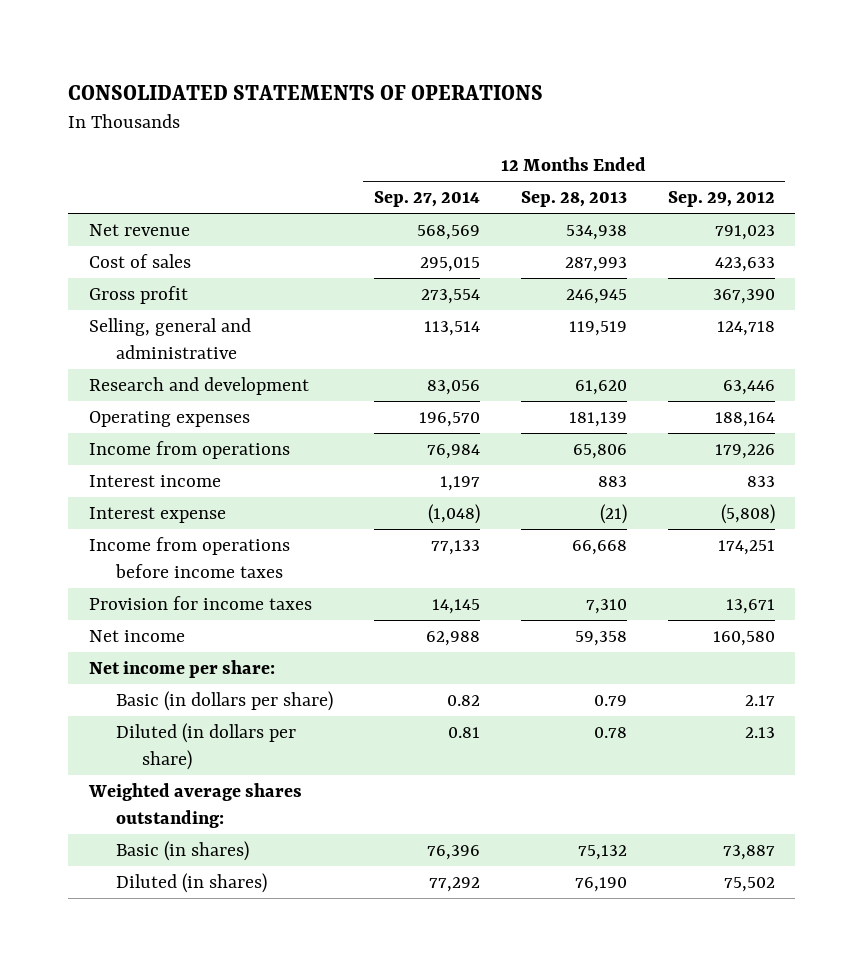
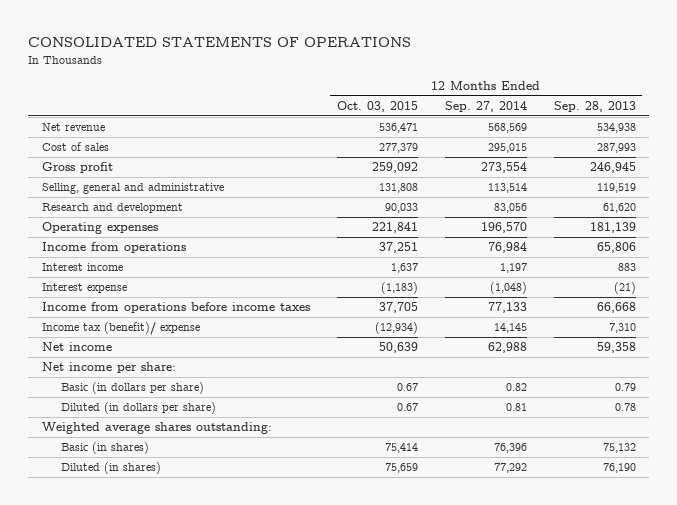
[667,191,775,208] Sep. 29, 2012 -> none
none -> [336,101,418,113] Oct. 03, 2015
[88,595,312,610] Provision for income taxes -> [41,322,200,336] Income tax (benefit)/ expense

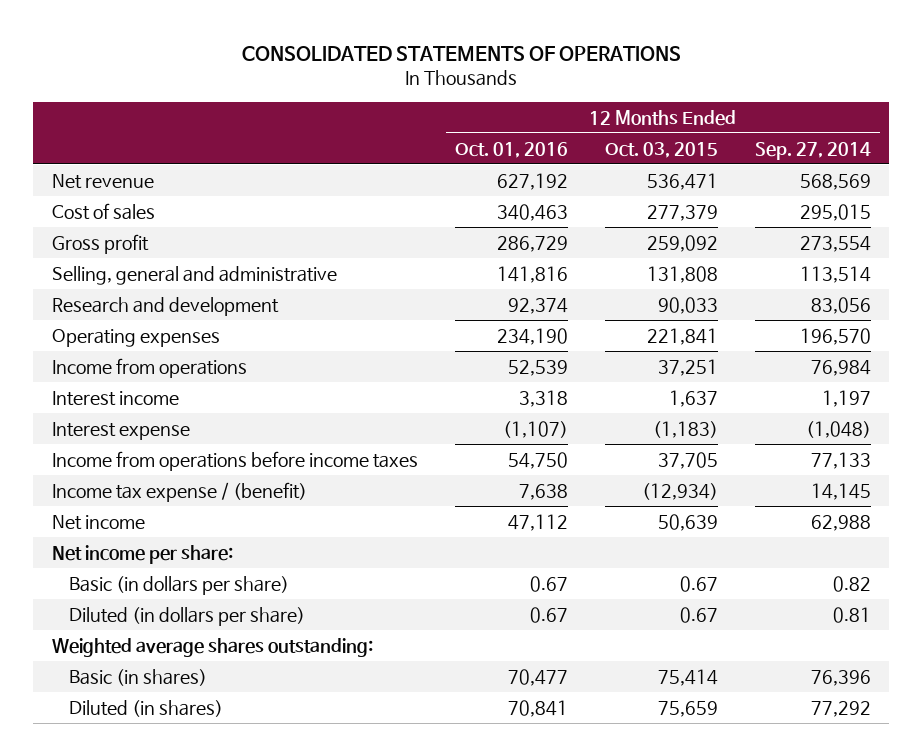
[553,101,636,113] Sep. 28, 2013 -> none
none -> [454,141,568,158] Oct. 01, 2016
[41,322,200,336] Income tax (benefit)/ expense -> [51,481,307,502] Income tax expense / (benefit)

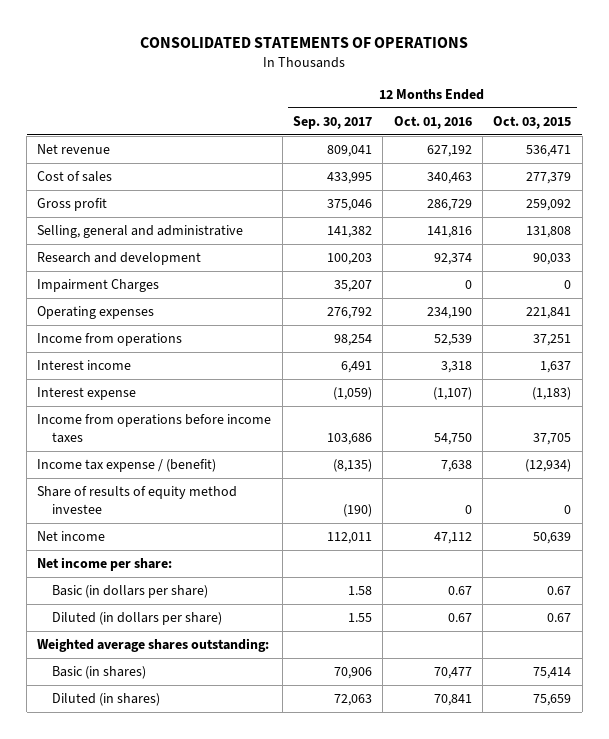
[754,141,871,160] Sep. 27, 2014 -> none
none -> [293,115,373,129] Sep. 30, 2017
none -> [37,279,160,293] Impairment Charges
none -> [37,486,238,514] Share of results of equity method investee

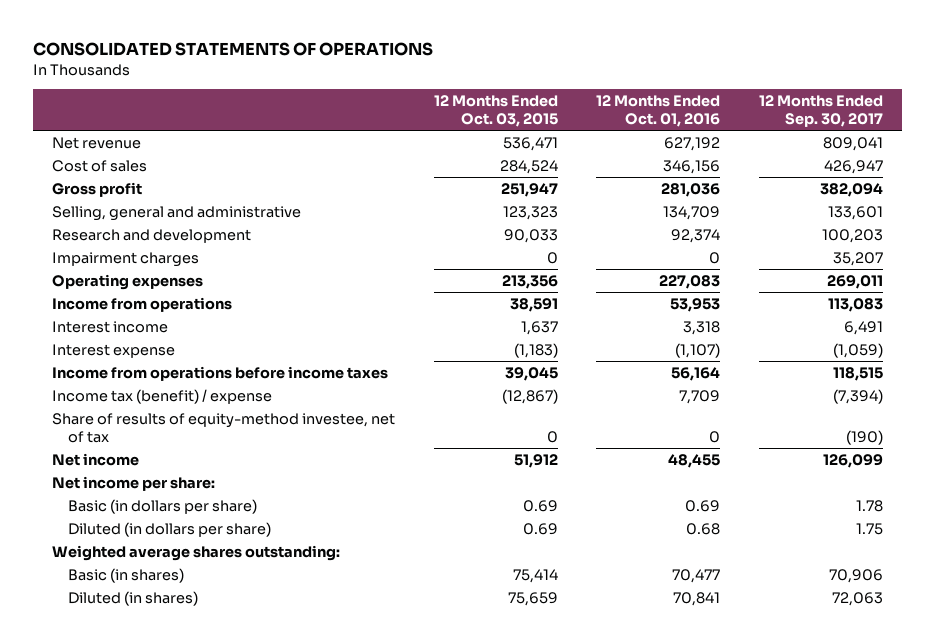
[327,172,373,185] 433,995 -> [823,159,883,174] 426,947
[426,172,472,185] 340,463 -> [663,159,721,174] 346,156
[526,172,572,185] 277,379 -> [499,159,558,174] 284,524
[327,199,373,212] 375,046 -> [819,182,883,197] 382,094
[426,199,472,212] 286,729 -> [661,182,721,197] 281,036
[526,199,572,212] 259,092 -> [500,182,558,197] 251,947
[327,226,373,239] 141,382 -> [827,205,883,220] 133,601
[426,226,472,239] 141,816 -> [663,205,721,220] 134,709
[526,226,572,239] 131,808 -> [502,205,558,220] 123,323
[37,279,160,293] Impairment Charges -> [52,251,200,267] Impairment charges
[327,307,373,320] 276,792 -> [826,274,883,289] 269,011
[426,307,472,320] 234,190 -> [659,274,721,289] 227,083
[526,307,572,320] 221,841 -> [501,274,558,289] 213,356
[334,334,373,347] 98,254 -> [827,297,883,312] 113,083
[433,334,472,347] 52,539 -> [670,297,721,312] 53,953
[533,334,572,347] 37,251 -> [509,297,558,312] 38,591
[327,432,373,445] 103,686 -> [832,366,883,381] 118,515
[433,432,472,445] 54,750 -> [671,366,721,381] 56,164
[533,432,572,445] 37,705 -> [504,366,558,381] 39,045
[37,459,217,473] Income tax expense / (benefit) -> [52,388,273,404] Income tax (benefit) / expense
[333,459,373,473] (8,135) -> [832,388,883,404] (7,394)
[440,460,472,473] 7,638 -> [679,389,721,404] 7,709
[525,459,572,473] (12,934) -> [501,388,558,404] (12,867)
[37,486,238,514] Share of results of equity method investee -> [52,412,396,443] Share of results of equity-method investee, net of tax
[327,532,373,545] 112,011 -> [822,453,883,468] 126,099
[433,532,472,545] 47,112 -> [668,453,721,468] 48,455
[533,532,572,545] 50,639 -> [513,453,558,468] 51,912
[348,586,373,596] 1.58 -> [855,499,883,512] 1.78
[447,586,472,596] 0.67 -> [685,499,721,512] 0.69
[547,586,572,596] 0.67 -> [522,499,558,512] 0.69
[348,613,373,623] 1.55 -> [855,522,883,535] 1.75
[447,613,472,623] 0.67 -> [686,522,721,535] 0.68
[547,613,572,623] 0.67 -> [522,522,558,535] 0.69

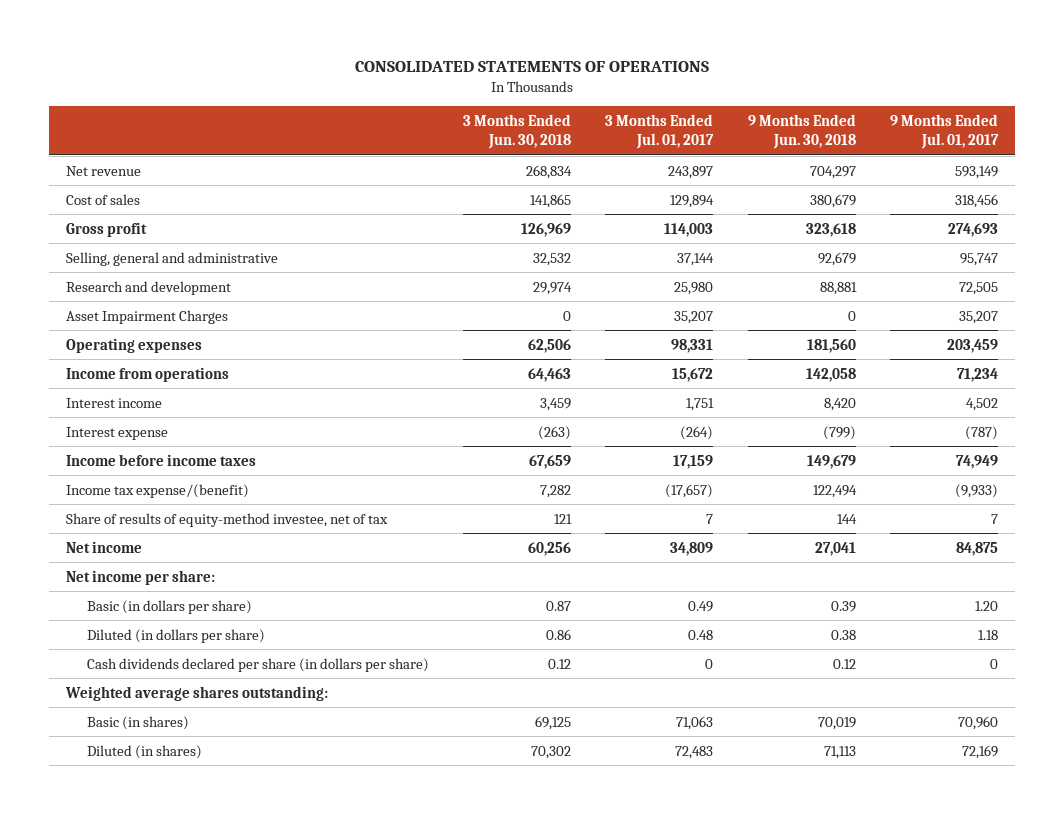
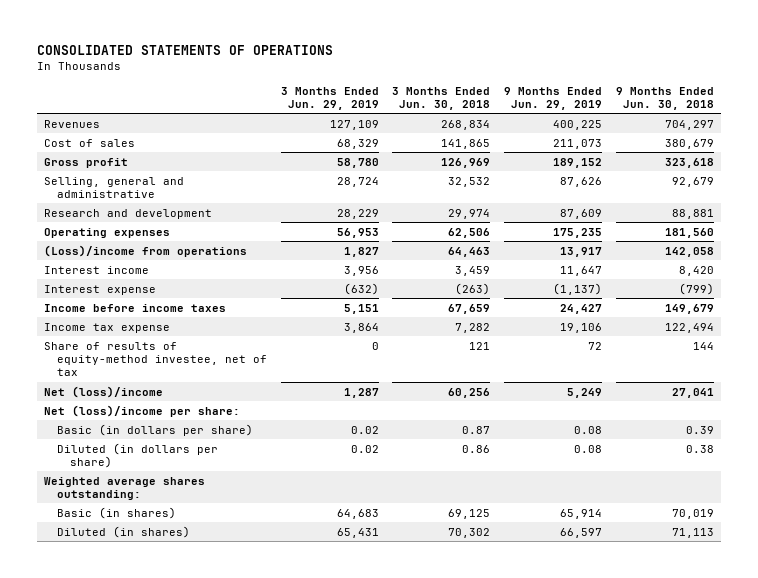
[605,113,715,149] 3 Months Ended Jul. 01, 2017 -> none
[890,113,1000,149] 9 Months Ended Jul. 01, 2017 -> none
none -> [280,86,379,110] 3 Months Ended Jun. 29, 2019
none -> [504,86,603,110] 9 Months Ended Jun. 29, 2019
[66,165,142,176] Net revenue -> [44,119,101,128] Revenues
[66,309,229,324] Asset Impairment Charges -> none
[66,366,230,382] Income from operations -> [44,244,248,257] (Loss)/income from operations
[66,483,250,498] Income tax expense/(benefit) -> [44,322,171,333] Income tax expense
[66,540,143,553] Net income -> [44,385,164,398] Net (loss)/income
[66,569,216,585] Net income per share: -> [44,404,241,417] Net (loss)/income per share:
[86,657,429,672] Cash dividends declared per share (in dollars per share) -> none

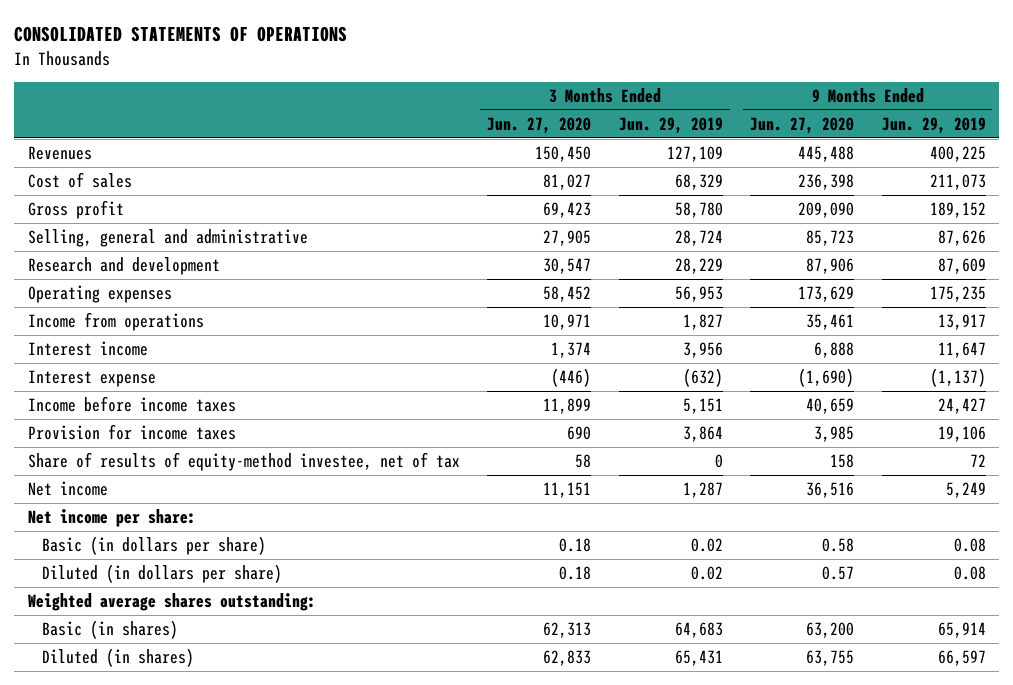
[392,86,491,110] 3 Months Ended Jun. 30, 2018 -> none
[615,86,714,110] 9 Months Ended Jun. 30, 2018 -> none
none -> [487,116,592,134] Jun. 27, 2020
none -> [750,116,855,134] Jun. 27, 2020
[44,244,248,257] (Loss)/income from operations -> [27,311,204,331] Income from operations
[44,322,171,333] Income tax expense -> [27,423,236,440] Provision for income taxes
[44,385,164,398] Net (loss)/income -> [27,480,108,496] Net income
[44,404,241,417] Net (loss)/income per share: -> [27,508,196,527] Net income per share:

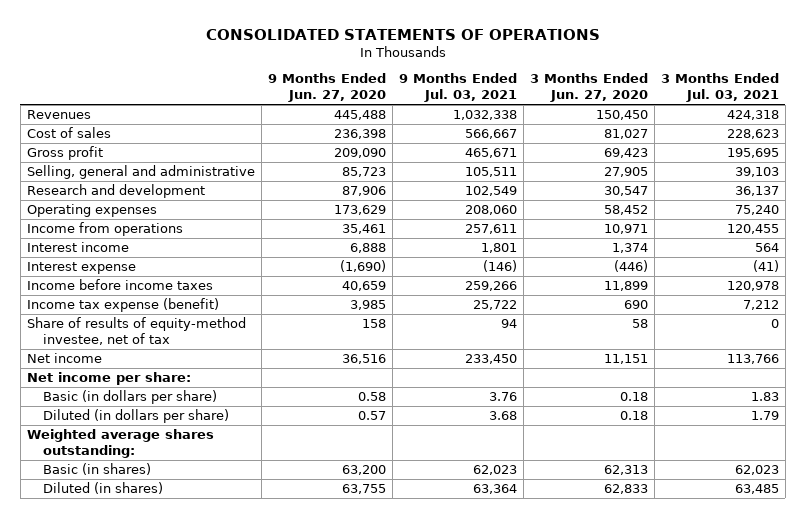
[618,116,723,134] Jun. 29, 2019 -> none
[881,116,986,134] Jun. 29, 2019 -> none
none -> [398,73,517,102] 9 Months Ended Jul. 03, 2021
none -> [660,73,779,102] 3 Months Ended Jul. 03, 2021
[27,423,236,440] Provision for income taxes -> [26,298,219,313] Income tax expense (benefit)

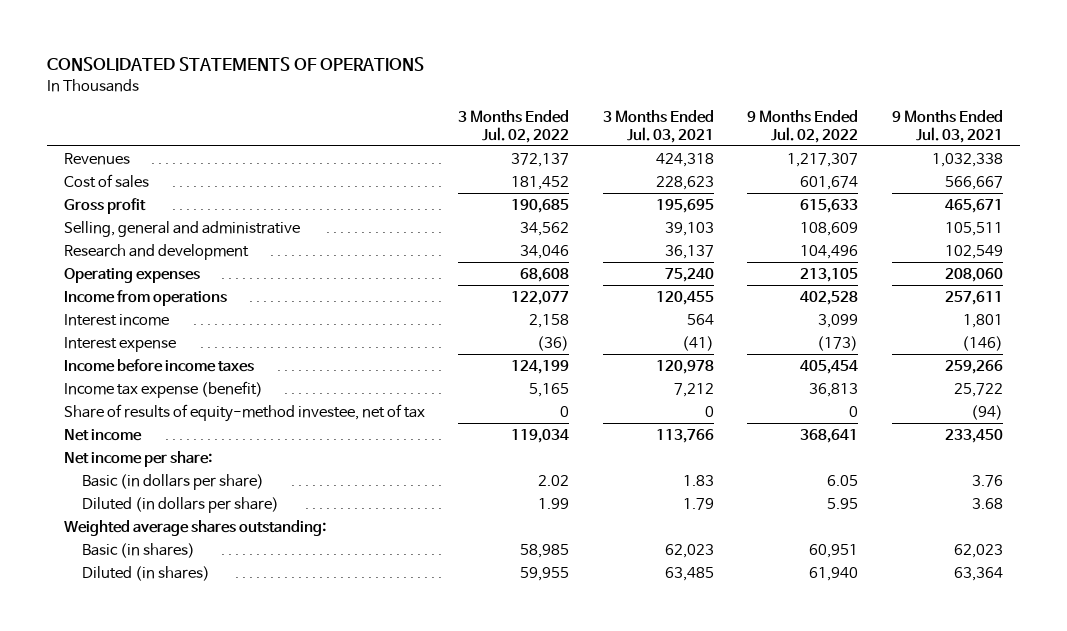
[267,73,386,102] 9 Months Ended Jun. 27, 2020 -> none
[529,73,648,102] 3 Months Ended Jun. 27, 2020 -> none
none -> [458,110,570,143] 3 Months Ended Jul. 02, 2022
none -> [747,110,859,143] 9 Months Ended Jul. 02, 2022
[500,319,517,329] 94 -> [970,404,1003,420] (94)

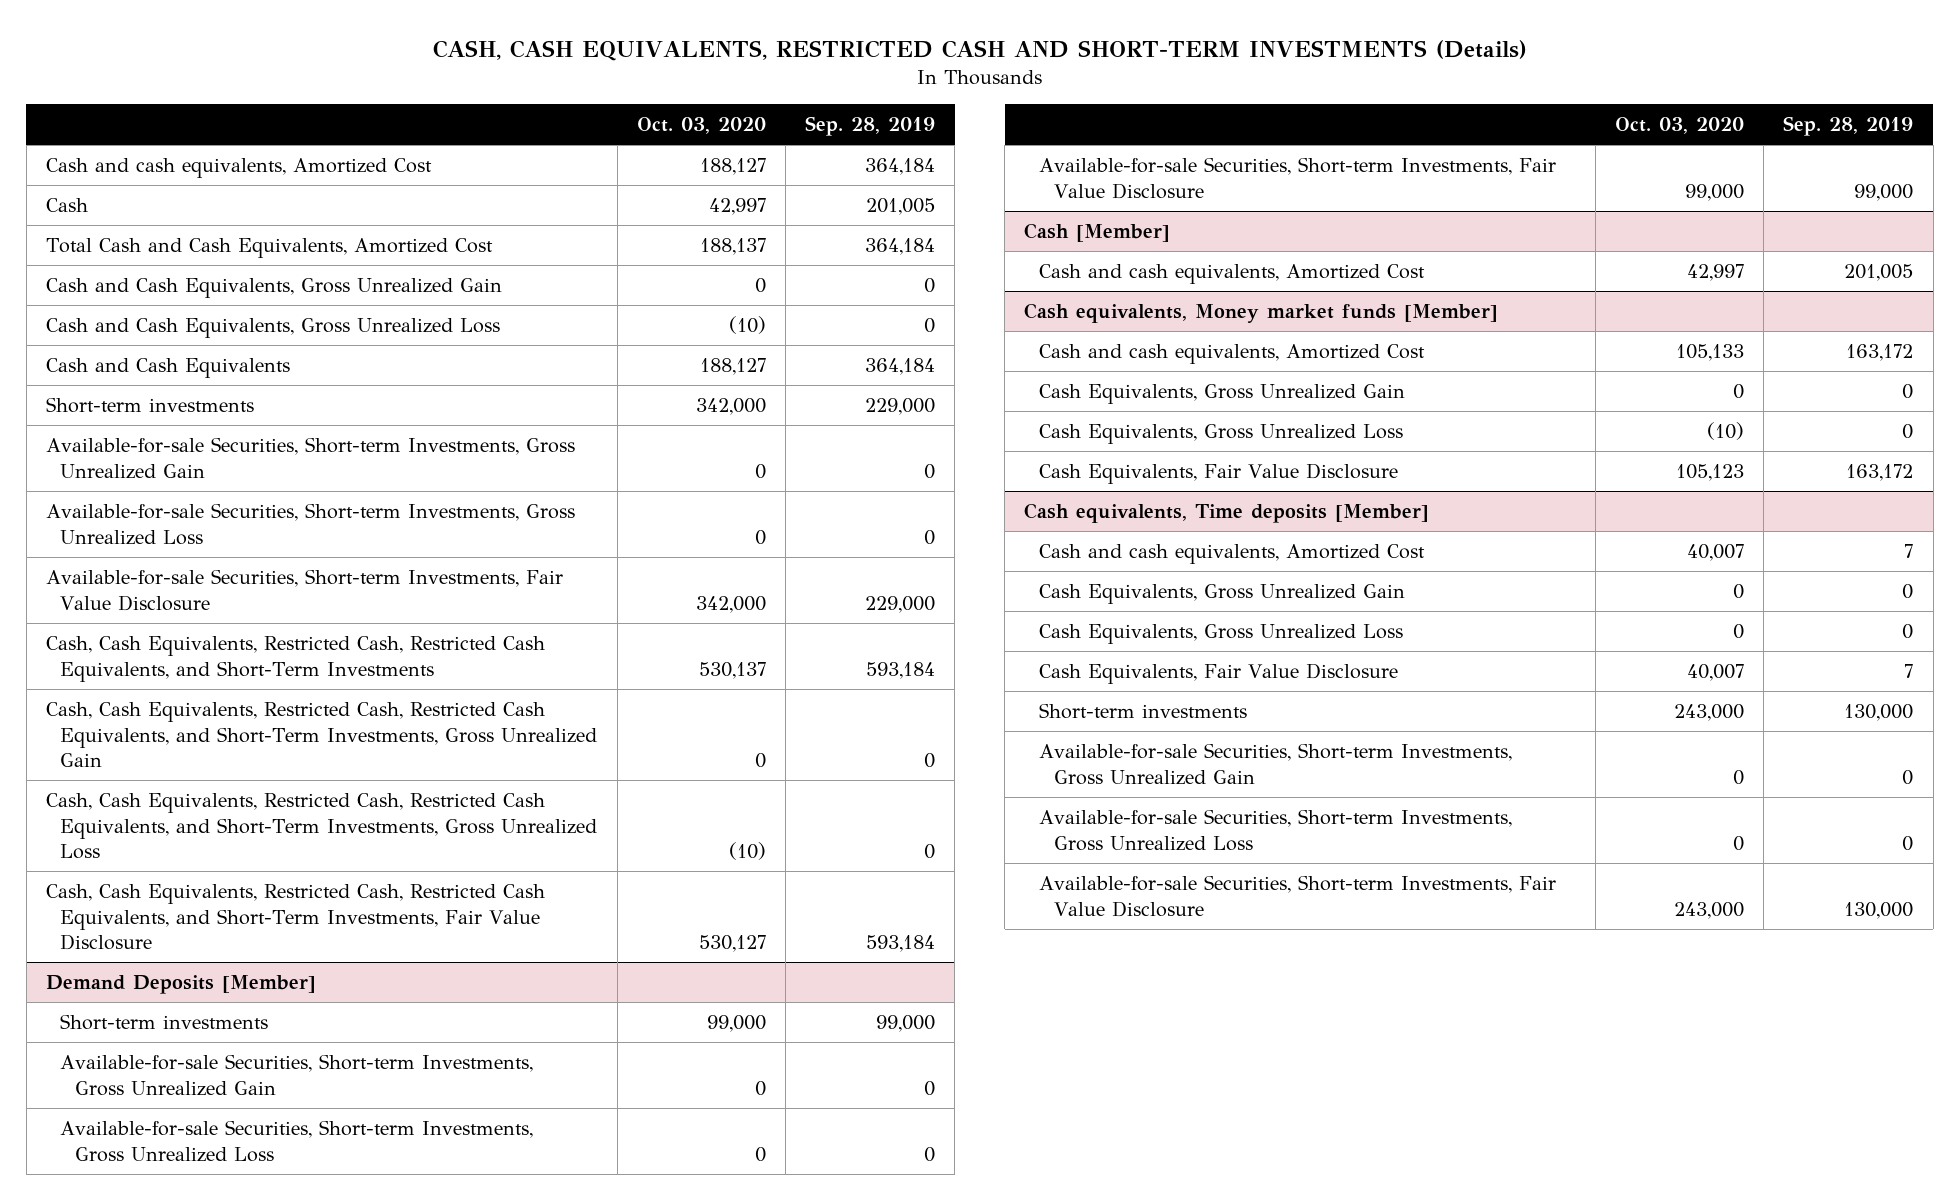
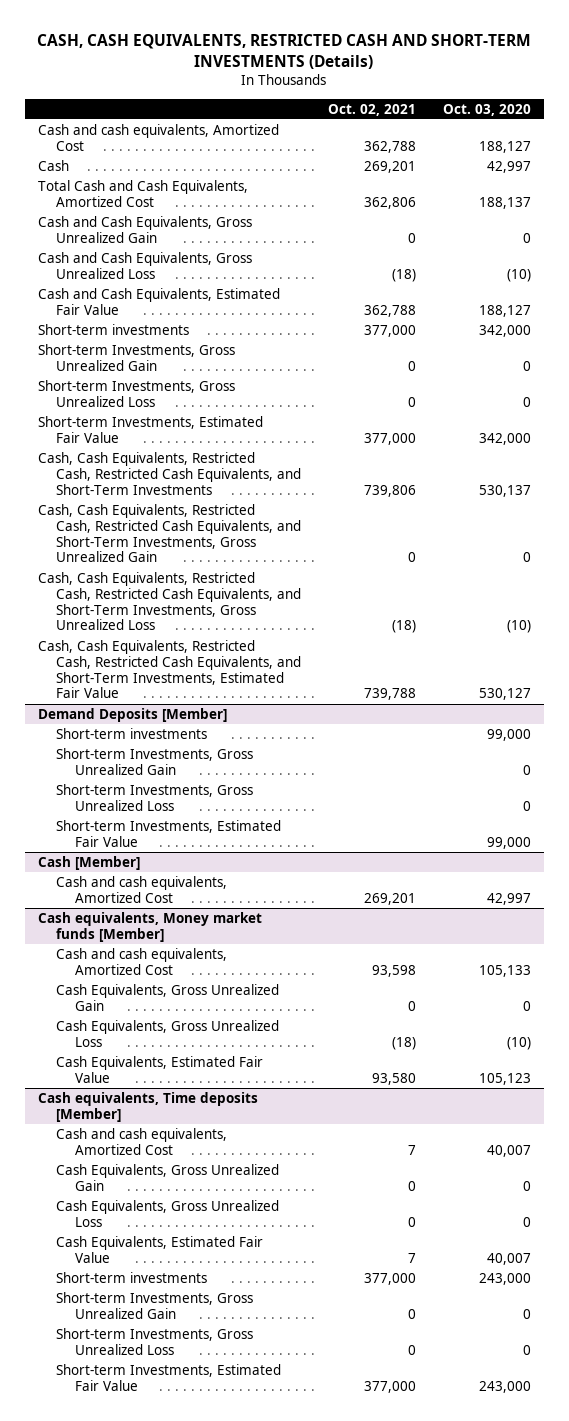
[804,115,935,136] Sep. 28, 2019 -> none
none -> [327,103,416,116] Oct. 02, 2021
[45,357,290,378] Cash and Cash Equivalents -> [37,287,280,315] Cash and Cash Equivalents, Estimated Fair Value
[45,436,575,479] Available-for-sale Securities, Short-term Investments, Gross Unrealized Gain -> [37,343,235,371] Short-term Investments, Gross Unrealized Gain
[45,502,575,545] Available-for-sale Securities, Short-term Investments, Gross Unrealized Loss -> [37,379,235,407] Short-term Investments, Gross Unrealized Loss
[45,568,563,611] Available-for-sale Securities, Short-term Investments, Fair Value Disclosure -> [37,415,263,443] Short-term Investments, Estimated Fair Value
[45,883,545,951] Cash, Cash Equivalents, Restricted Cash, Restricted Cash Equivalents, and Short-Term Investments, Fair Value Disclosure -> [37,639,302,699] Cash, Cash Equivalents, Restricted Cash, Restricted Cash Equivalents, and Short-Term Investments, Estimated Fair Value
[60,1053,534,1096] Available-for-sale Securities, Short-term Investments, Gross Unrealized Gain -> [56,747,254,775] Short-term Investments, Gross Unrealized Gain
[60,1119,534,1162] Available-for-sale Securities, Short-term Investments, Gross Unrealized Loss -> [56,783,254,811] Short-term Investments, Gross Unrealized Loss
[1038,156,1556,199] Available-for-sale Securities, Short-term Investments, Fair Value Disclosure -> [56,819,282,847] Short-term Investments, Estimated Fair Value
[1038,462,1398,484] Cash Equivalents, Fair Value Disclosure -> [56,1055,264,1083] Cash Equivalents, Estimated Fair Value
[1038,662,1398,684] Cash Equivalents, Fair Value Disclosure -> [56,1235,264,1263] Cash Equivalents, Estimated Fair Value
[1038,742,1512,785] Available-for-sale Securities, Short-term Investments, Gross Unrealized Gain -> [56,1291,254,1319] Short-term Investments, Gross Unrealized Gain
[1038,808,1512,851] Available-for-sale Securities, Short-term Investments, Gross Unrealized Loss -> [56,1327,254,1355] Short-term Investments, Gross Unrealized Loss
[1038,874,1556,917] Available-for-sale Securities, Short-term Investments, Fair Value Disclosure -> [56,1363,282,1391] Short-term Investments, Estimated Fair Value

